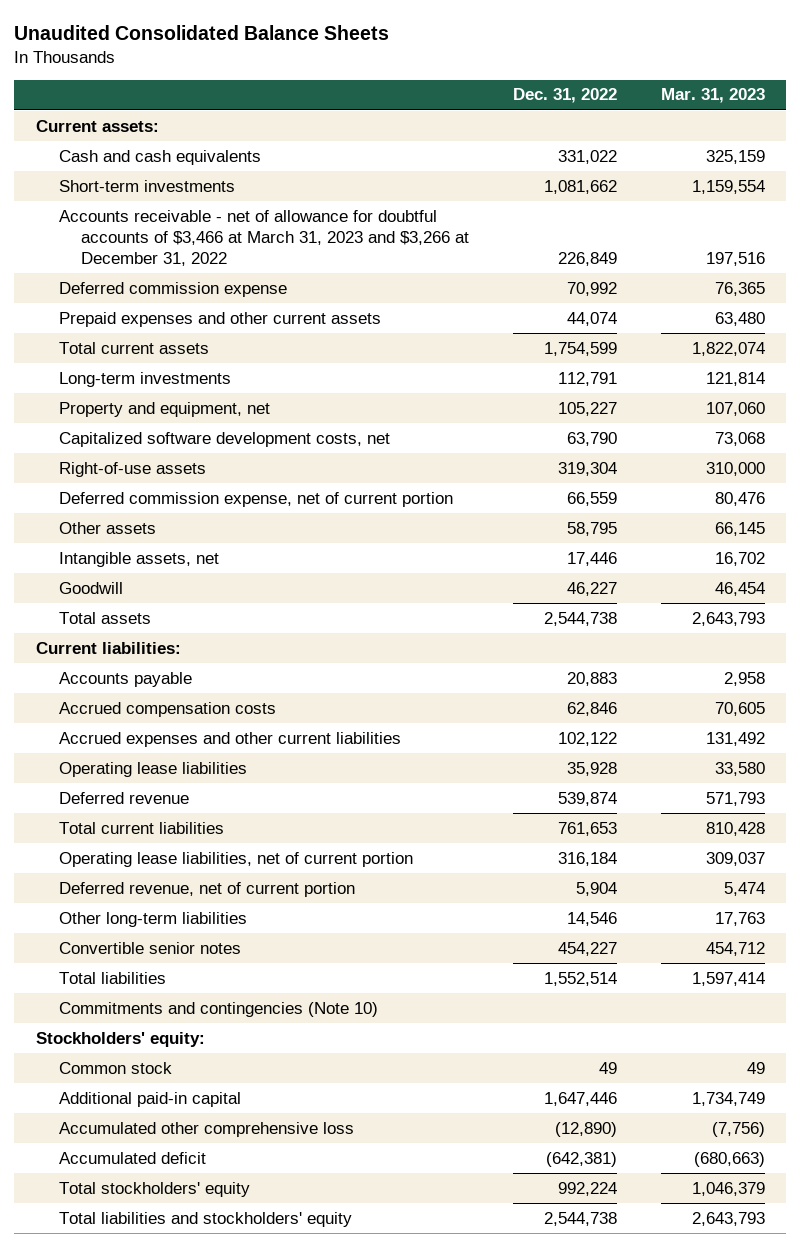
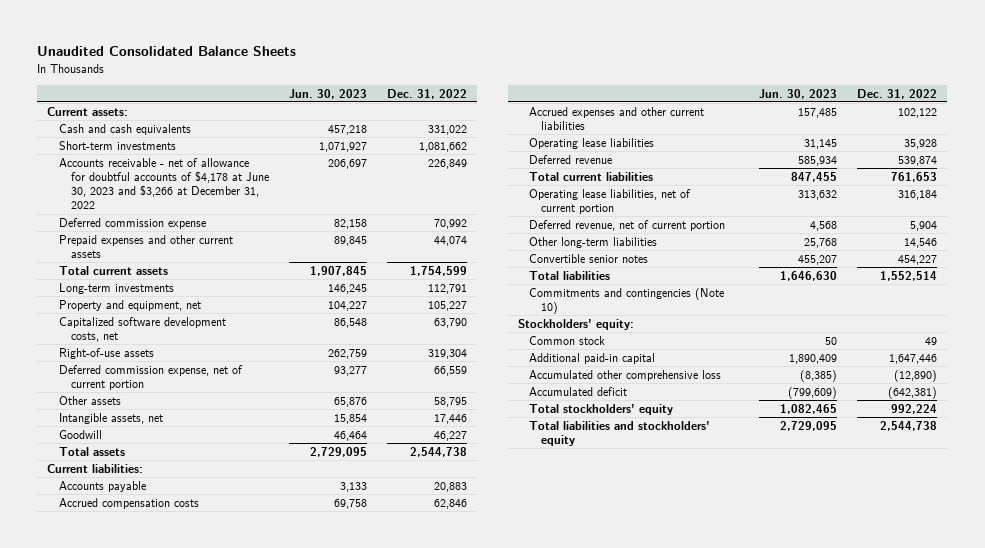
[660,88,765,104] Mar. 31, 2023 -> none
none -> [288,88,367,99] Jun. 30, 2023
[58,209,469,267] Accounts receivable - net of allowance for doubtful accounts of $3,466 at March 31, 2023 and $3,266 at December 31, 2022 -> [58,157,269,210] Accounts receivable - net of allowance for doubtful accounts of $4,178 at June 30, 2023 and $3,266 at December 31, 2022

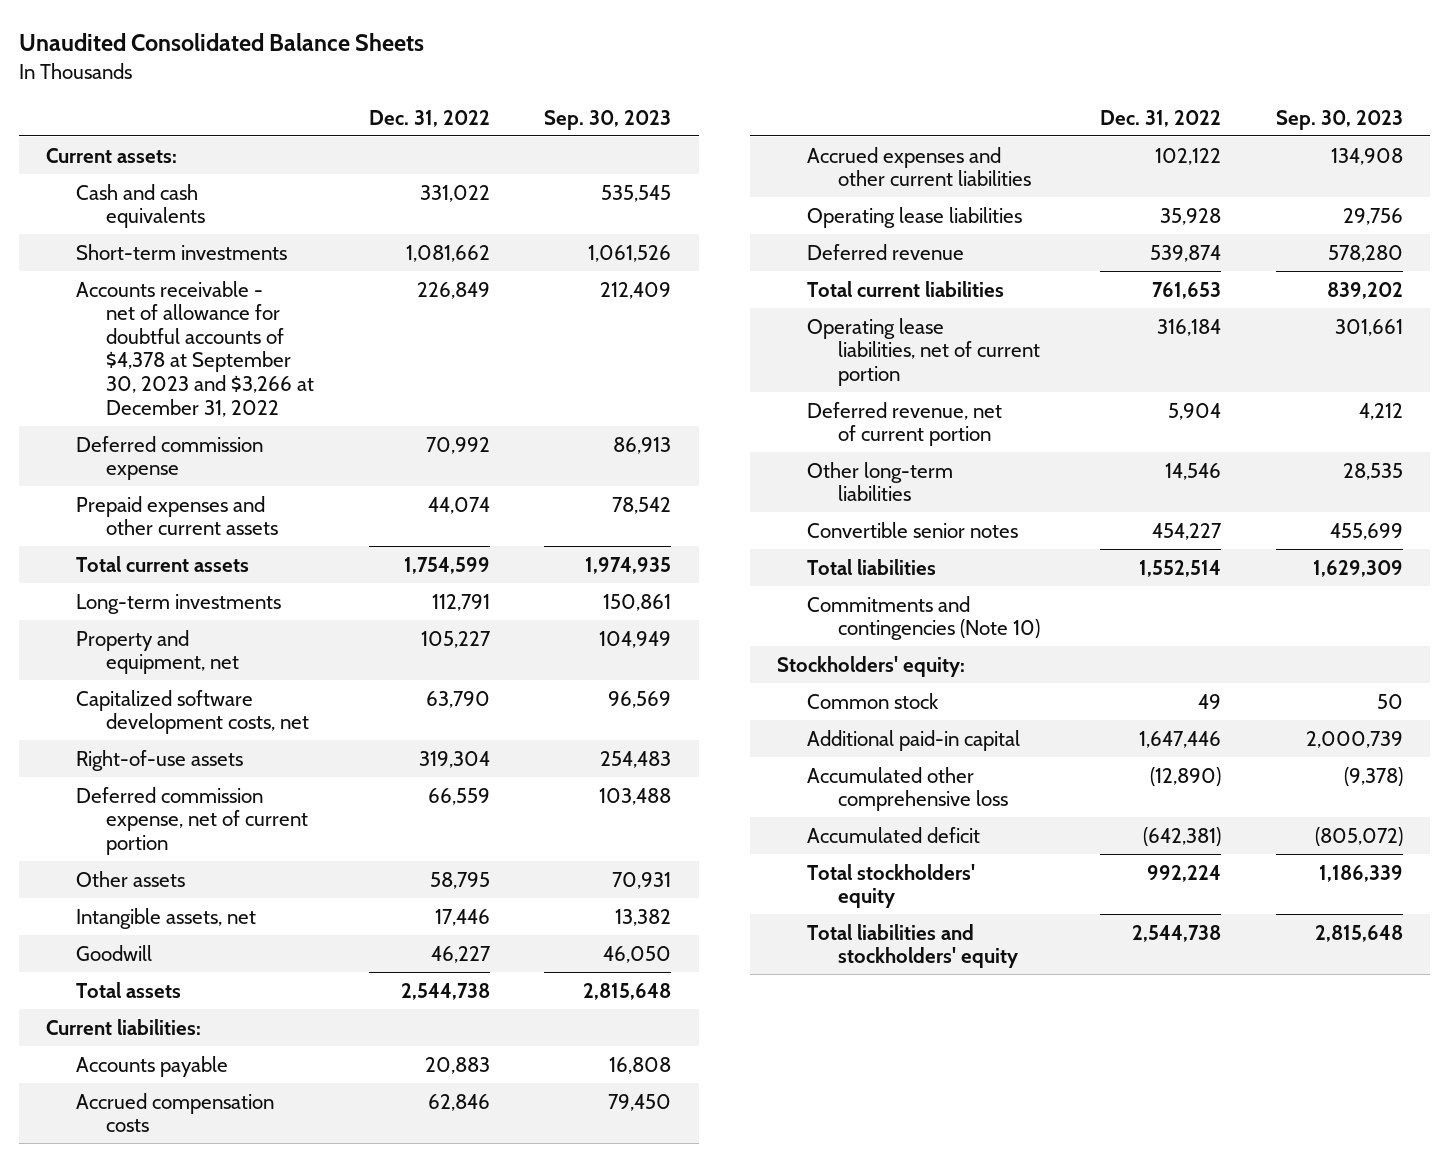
[288,88,367,99] Jun. 30, 2023 -> none
none -> [544,109,672,130] Sep. 30, 2023
[58,157,269,210] Accounts receivable - net of allowance for doubtful accounts of $4,178 at June 30, 2023 and $3,266 at December 31, 2022 -> [76,280,315,417] Accounts receivable - net of allowance for doubtful accounts of $4,378 at September 30, 2023 and $3,266 at December 31, 2022

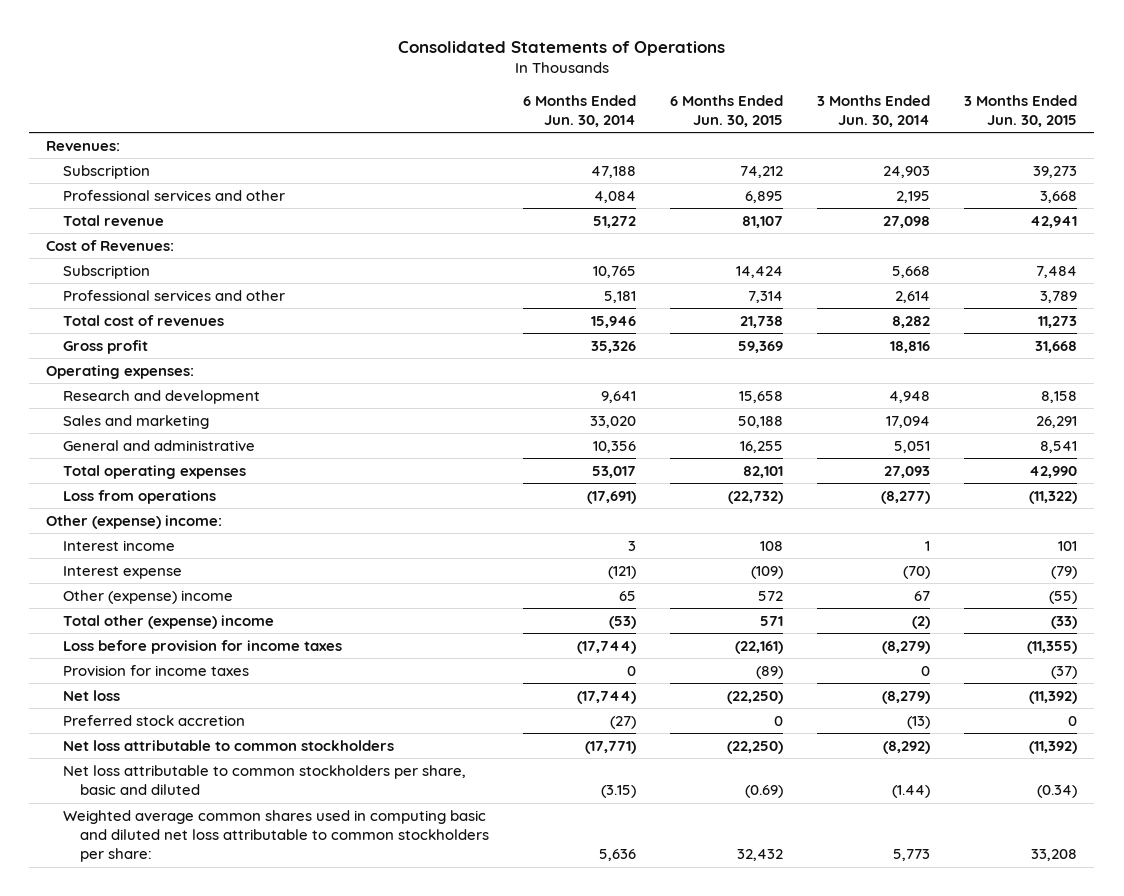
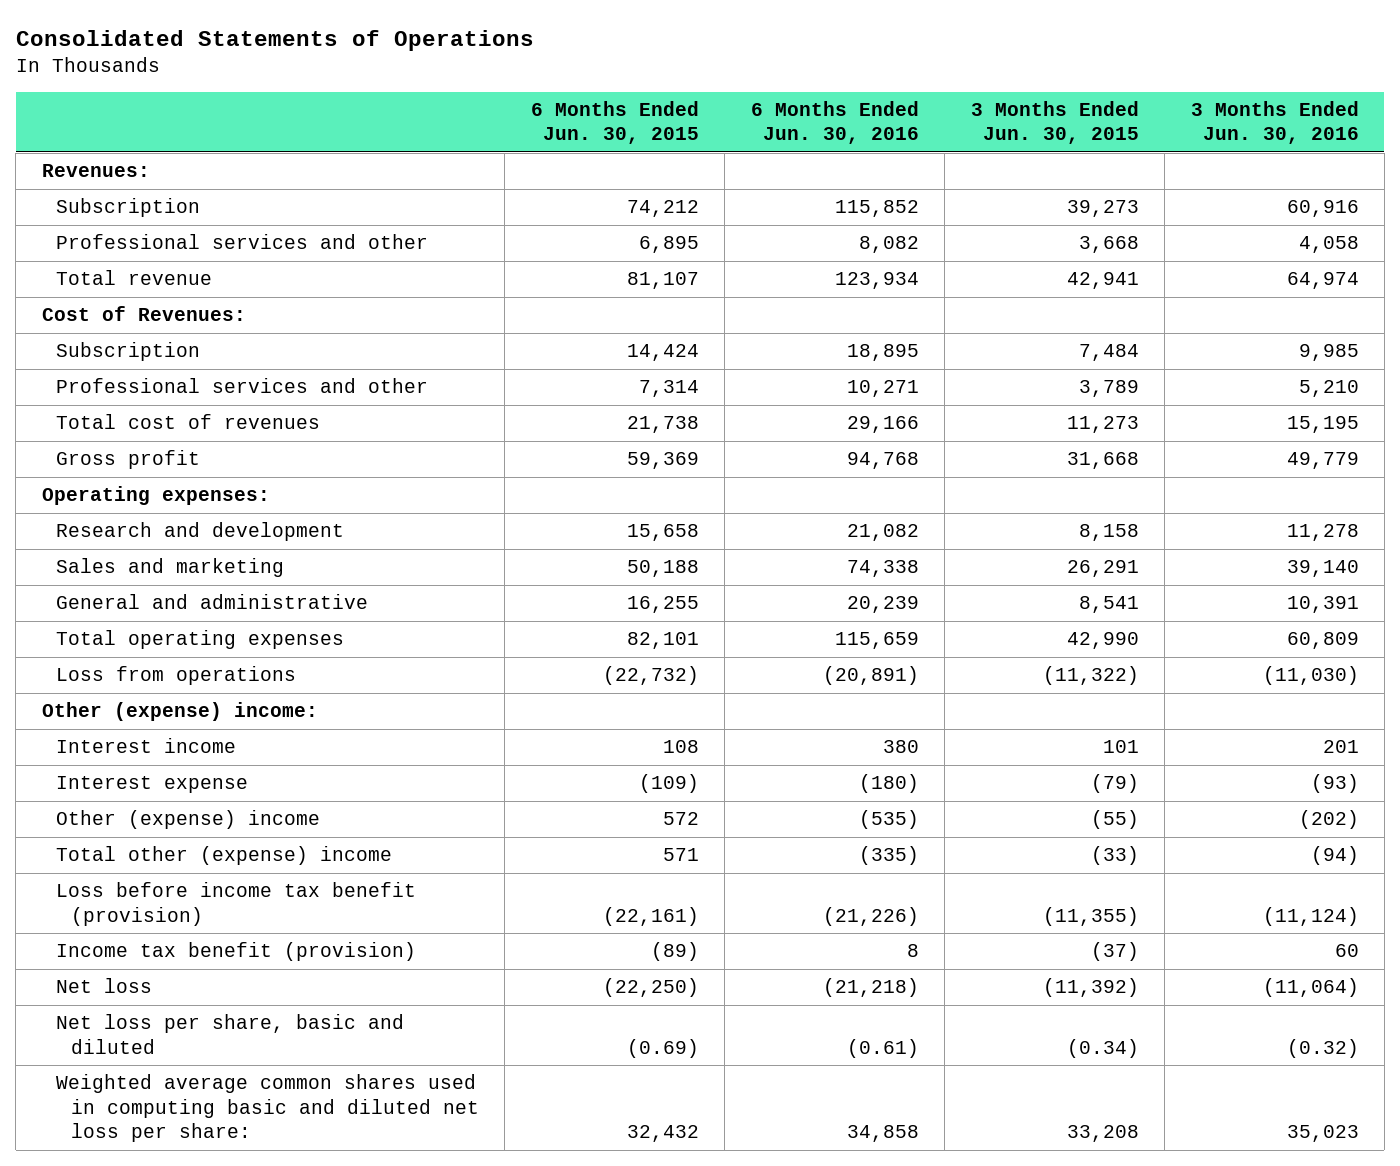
[523,94,637,128] 6 Months Ended Jun. 30, 2014 -> none
[817,94,931,128] 3 Months Ended Jun. 30, 2014 -> none
none -> [750,101,919,145] 6 Months Ended Jun. 30, 2016
none -> [1190,101,1359,145] 3 Months Ended Jun. 30, 2016
[63,640,343,655] Loss before provision for income taxes -> [56,882,417,926] Loss before income tax benefit (provision)
[63,665,250,677] Provision for income taxes -> [56,942,417,962] Income tax benefit (provision)
[63,715,246,727] Preferred stock accretion -> none
[63,740,395,752] Net loss attributable to common stockholders -> none
[63,765,467,796] Net loss attributable to common stockholders per share, basic and diluted -> [56,1014,405,1054] Net loss per share, basic and diluted
[63,810,490,863] Weighted average common shares used in computing basic and diluted net loss attributable to common stockholders per share: -> [56,1074,479,1143] Weighted average common shares used in computing basic and diluted net loss per share:

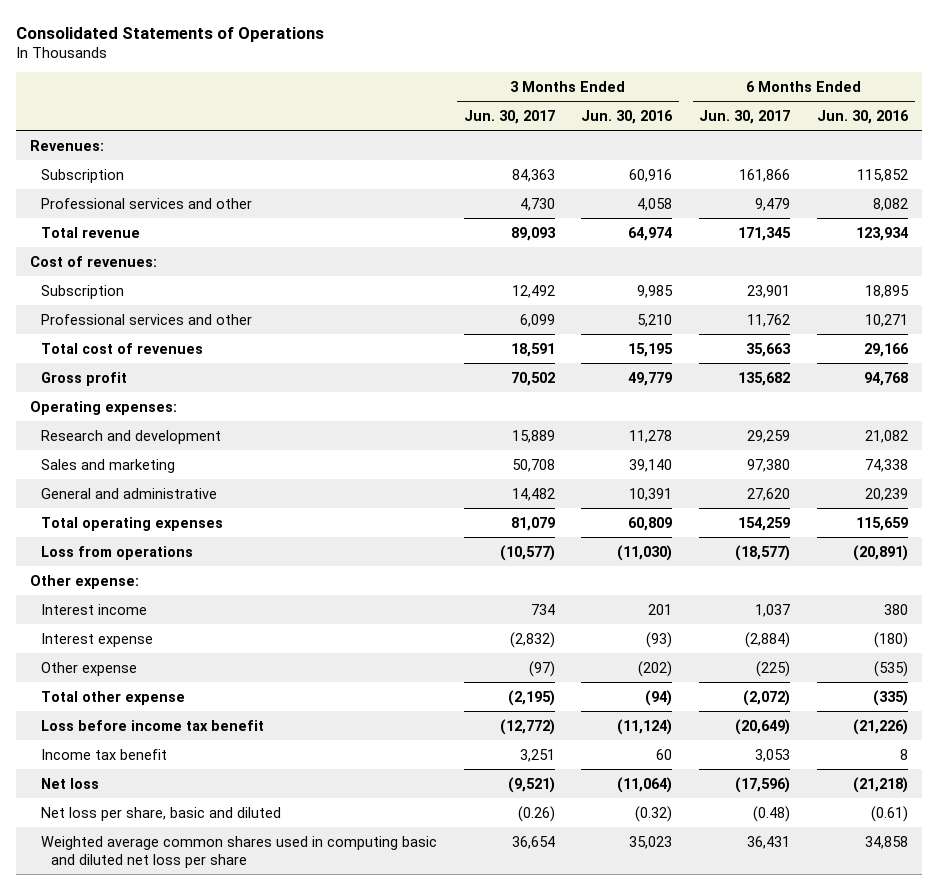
[530,101,699,145] 6 Months Ended Jun. 30, 2015 -> none
[970,101,1139,145] 3 Months Ended Jun. 30, 2015 -> none
none -> [463,109,555,124] Jun. 30, 2017
none -> [699,109,791,124] Jun. 30, 2017
[41,306,246,322] Cost of Revenues: -> [29,255,157,267] Cost of revenues:
[41,702,318,722] Other (expense) income: -> [29,574,139,589] Other expense:
[56,810,321,830] Other (expense) income -> [40,661,137,676] Other expense
[56,846,393,866] Total other (expense) income -> [40,690,185,705] Total other expense
[56,882,417,926] Loss before income tax benefit (provision) -> [40,719,264,731] Loss before income tax benefit
[56,942,417,962] Income tax benefit (provision) -> [40,748,167,760] Income tax benefit
[56,1074,479,1143] Weighted average common shares used in computing basic and diluted net loss per share: -> [40,835,437,868] Weighted average common shares used in computing basic and diluted net loss per share

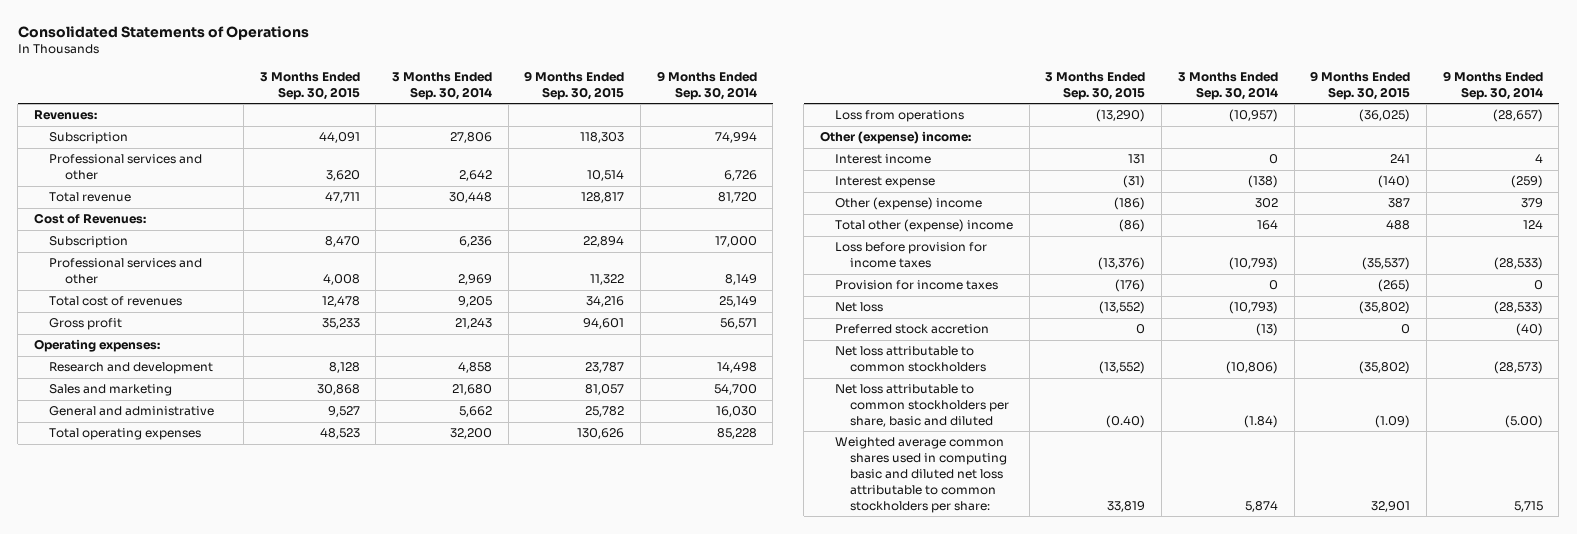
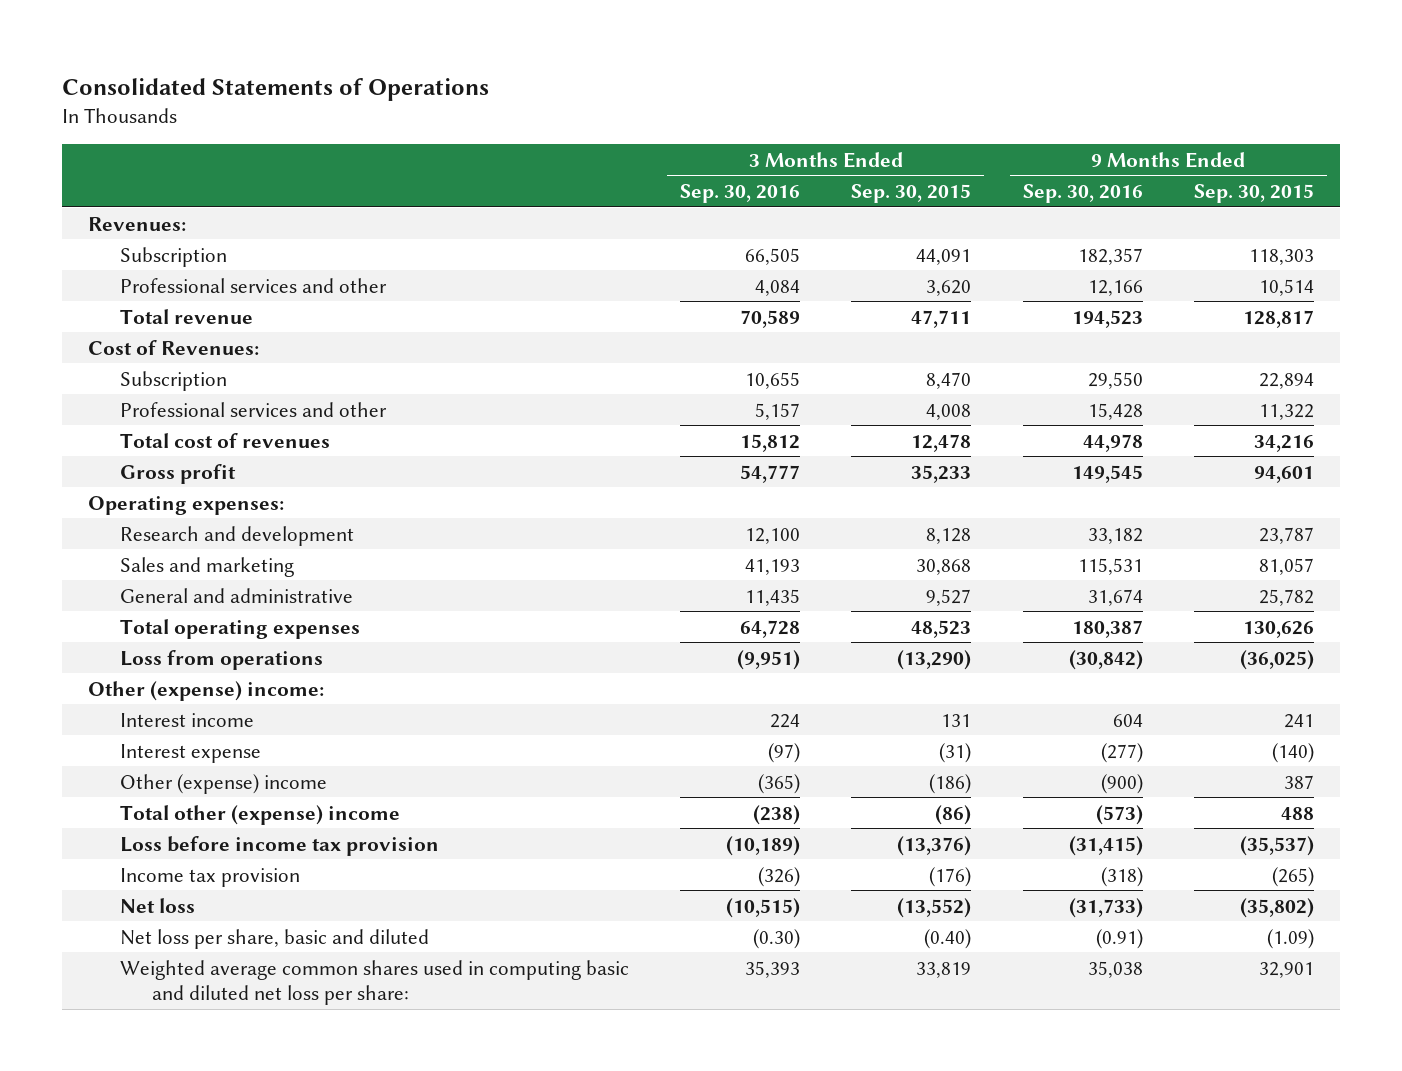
[391,71,492,100] 3 Months Ended Sep. 30, 2014 -> none
[656,70,757,100] 9 Months Ended Sep. 30, 2014 -> none
none -> [680,184,801,204] Sep. 30, 2016
none -> [1022,184,1143,204] Sep. 30, 2016
[835,242,988,269] Loss before provision for income taxes -> [119,835,439,856] Loss before income tax provision
[835,280,999,291] Provision for income taxes -> [119,867,300,887] Income tax provision
[835,324,990,335] Preferred stock accretion -> none
[835,346,987,373] Net loss attributable to common stockholders -> none
[835,384,1010,427] Net loss attributable to common stockholders per share, basic and diluted -> [119,928,429,949] Net loss per share, basic and diluted
[835,437,1008,513] Weighted average common shares used in computing basic and diluted net loss attributable to common stockholders per share: -> [119,959,629,1005] Weighted average common shares used in computing basic and diluted net loss per share:

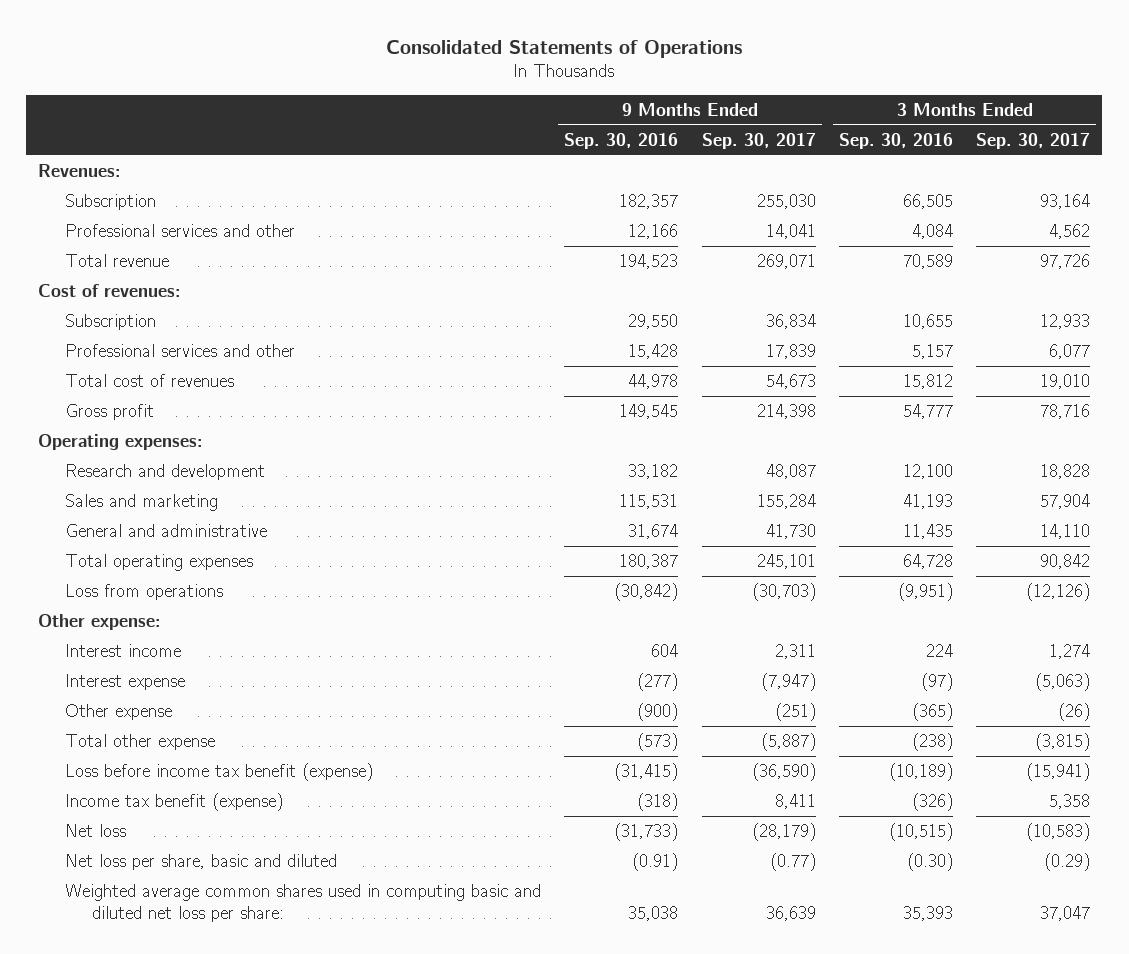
[851,184,972,204] Sep. 30, 2015 -> none
[1193,184,1314,204] Sep. 30, 2015 -> none
none -> [701,132,816,149] Sep. 30, 2017
none -> [976,132,1091,149] Sep. 30, 2017
[87,339,259,355] Cost of Revenues: -> [38,284,182,298] Cost of revenues:
[87,680,324,701] Other (expense) income: -> [38,614,162,631] Other expense:
[119,773,327,794] Other (expense) income -> [64,704,172,721] Other expense
[119,804,400,825] Total other (expense) income -> [64,734,215,751] Total other expense
[119,835,439,856] Loss before income tax provision -> [64,763,373,782] Loss before income tax benefit (expense)
[119,867,300,887] Income tax provision -> [64,793,283,812] Income tax benefit (expense)

